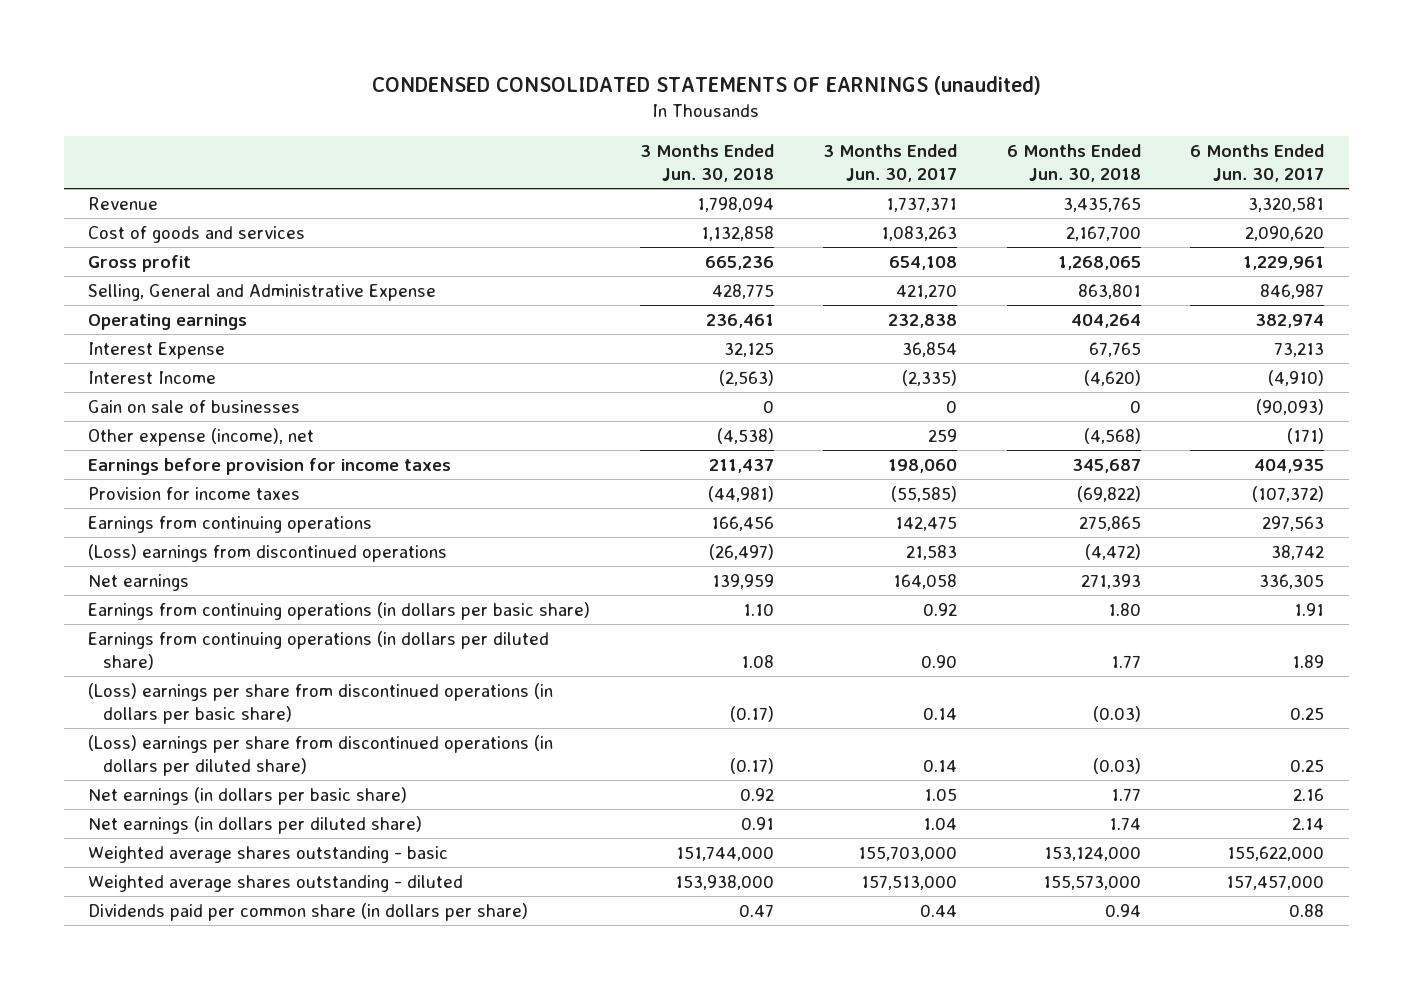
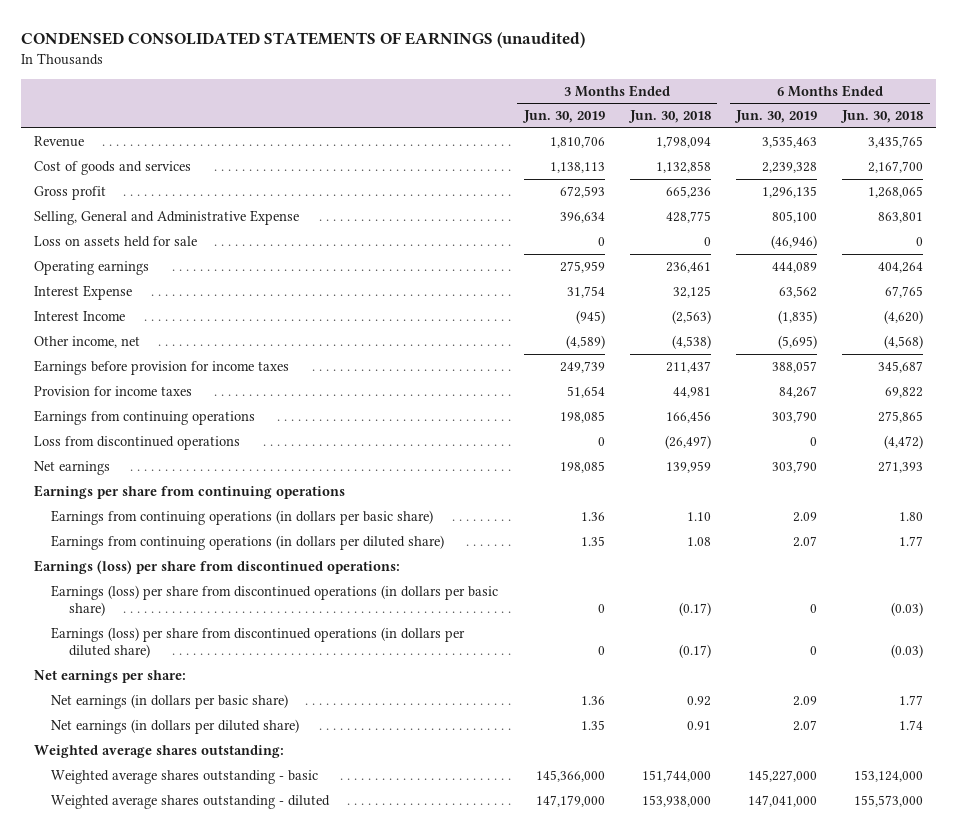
[823,143,958,183] 3 Months Ended Jun. 30, 2017 -> none
[1189,143,1324,183] 6 Months Ended Jun. 30, 2017 -> none
none -> [521,110,605,124] Jun. 30, 2019
none -> [734,110,818,124] Jun. 30, 2019
none -> [33,236,197,248] Loss on assets held for sale
[88,399,301,413] Gain on sale of businesses -> none
[88,427,315,446] Other expense (income), net -> [33,336,140,349] Other income, net
[707,485,774,502] (44,981) -> [672,387,711,399] 44,981
[1076,485,1141,502] (69,822) -> [885,387,924,399] 69,822
[88,543,448,562] (Loss) earnings from discontinued operations -> [33,436,240,451] Loss from discontinued operations
none -> [33,485,345,500] Earnings per share from continuing operations
none -> [33,560,400,575] Earnings (loss) per share from discontinued operations:
[88,682,554,725] (Loss) earnings per share from discontinued operations (in dollars per basic share) -> [51,585,499,617] Earnings (loss) per share from discontinued operations (in dollars per basic share)
[88,734,554,777] (Loss) earnings per share from discontinued operations (in dollars per diluted share) -> [51,627,466,659] Earnings (loss) per share from discontinued operations (in dollars per diluted share)
none -> [33,670,186,684] Net earnings per share:
none -> [33,745,284,759] Weighted average shares outstanding:
[88,902,529,921] Dividends paid per common share (in dollars per share) -> none

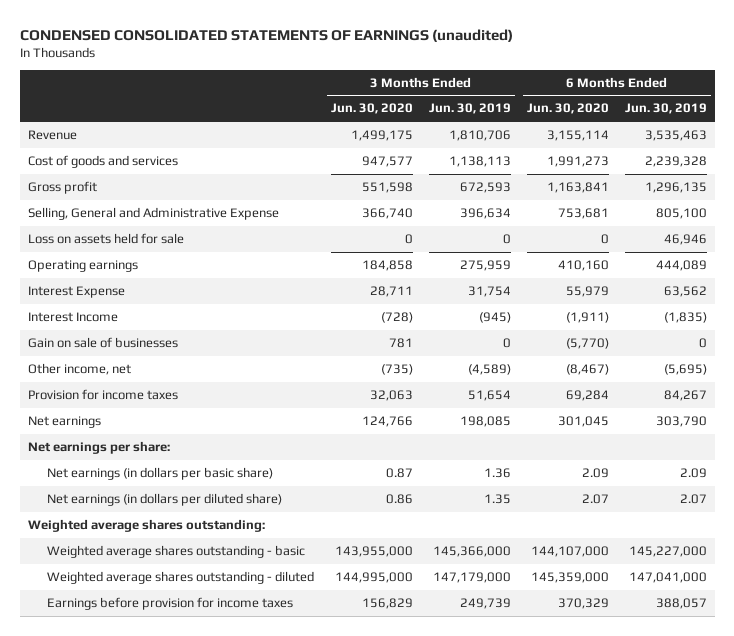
[627,110,711,124] Jun. 30, 2018 -> none
[840,110,924,124] Jun. 30, 2018 -> none
none -> [330,103,413,115] Jun. 30, 2020
none -> [526,103,609,115] Jun. 30, 2020
[771,235,818,250] (46,946) -> [663,234,707,246] 46,946
none -> [27,337,178,349] Gain on sale of businesses
[33,410,255,426] Earnings from continuing operations -> none
[33,436,240,451] Loss from discontinued operations -> none
[33,485,345,500] Earnings per share from continuing operations -> none
[51,510,434,526] Earnings from continuing operations (in dollars per basic share) -> none
[51,535,445,551] Earnings from continuing operations (in dollars per diluted share) -> none
[33,560,400,575] Earnings (loss) per share from discontinued operations: -> none
[51,585,499,617] Earnings (loss) per share from discontinued operations (in dollars per basic share) -> none
[51,627,466,659] Earnings (loss) per share from discontinued operations (in dollars per diluted share) -> none
[33,360,289,376] Earnings before provision for income taxes -> [47,597,294,611] Earnings before provision for income taxes

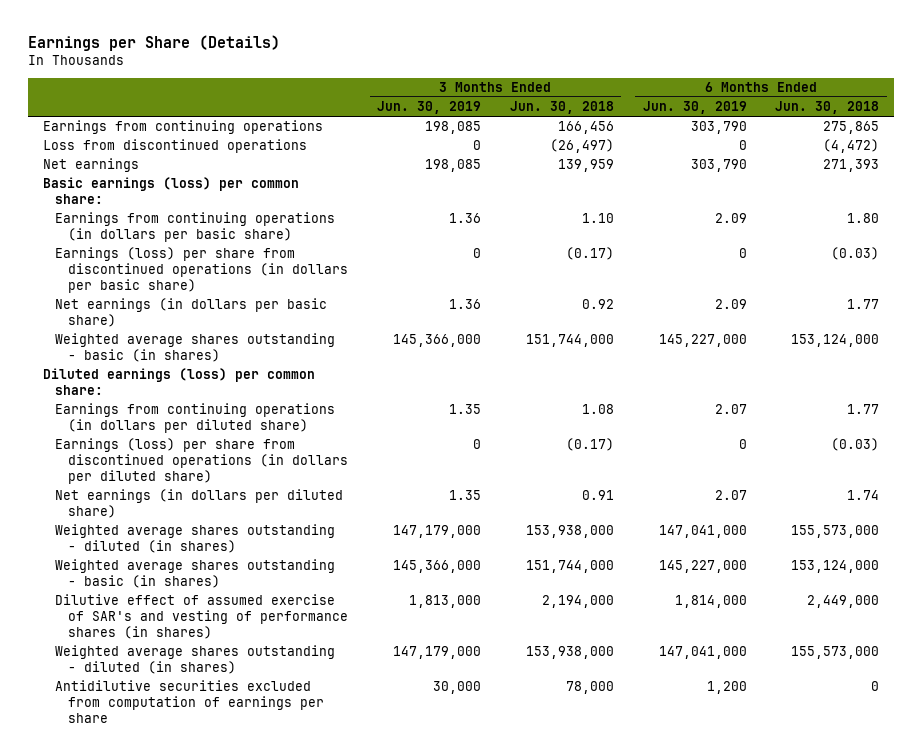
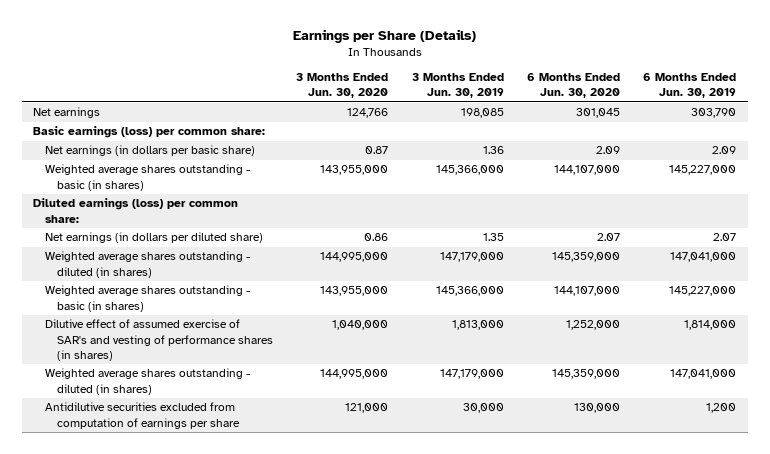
[509,101,614,115] Jun. 30, 2018 -> none
[775,101,880,115] Jun. 30, 2018 -> none
none -> [296,73,389,99] 3 Months Ended Jun. 30, 2020
none -> [527,73,621,99] 6 Months Ended Jun. 30, 2020
[42,120,323,135] Earnings from continuing operations -> none
[42,139,307,154] Loss from discontinued operations -> none
[55,212,336,242] Earnings from continuing operations (in dollars per basic share) -> none
[55,247,349,293] Earnings (loss) per share from discontinued operations (in dollars per basic share) -> none
[55,403,336,433] Earnings from continuing operations (in dollars per diluted share) -> none
[55,438,349,484] Earnings (loss) per share from discontinued operations (in dollars per diluted share) -> none

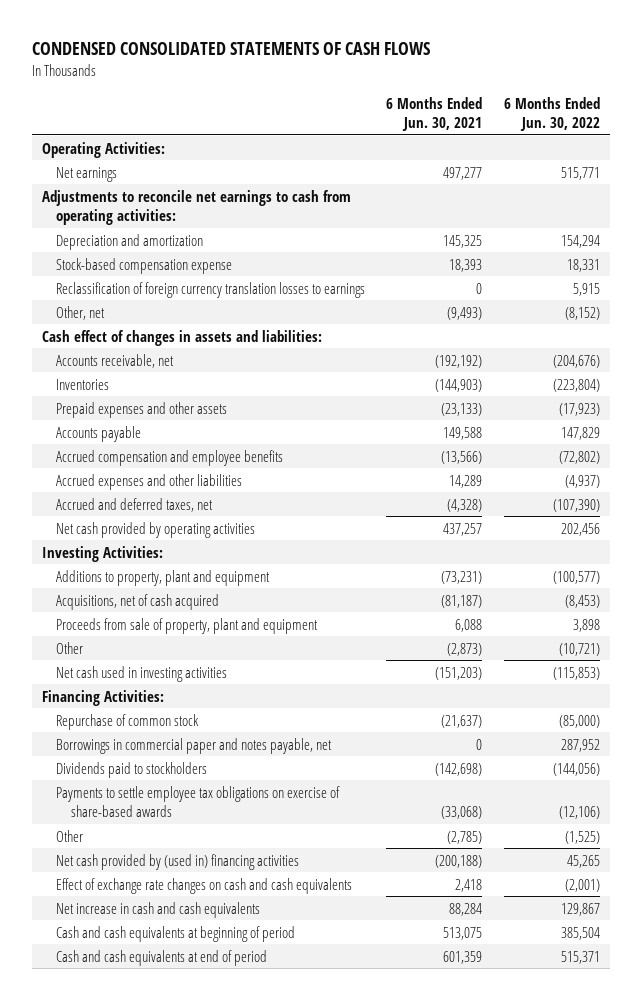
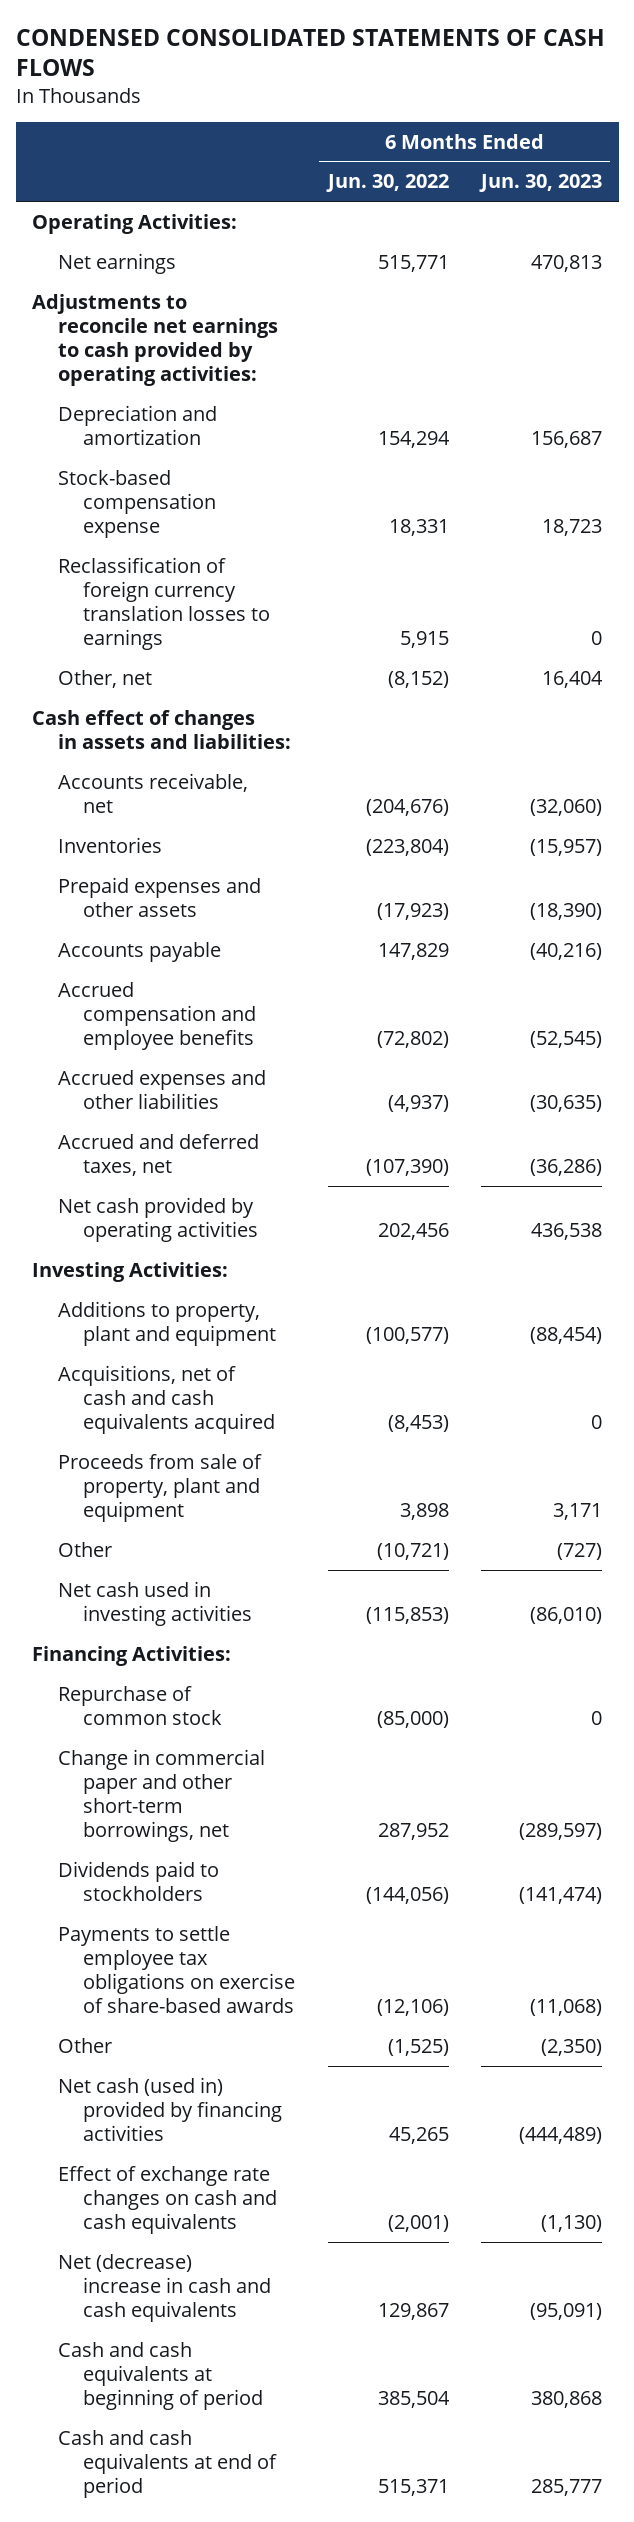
[386,96,483,131] 6 Months Ended Jun. 30, 2021 -> none
none -> [479,174,603,193] Jun. 30, 2023
[42,189,352,226] Adjustments to reconcile net earnings to cash from operating activities: -> [32,293,278,387] Adjustments to reconcile net earnings to cash provided by operating activities:
[56,593,220,610] Acquisitions, net of cash acquired -> [57,1364,275,1435] Acquisitions, net of cash and cash equivalents acquired
[56,737,333,754] Borrowings in commercial paper and notes payable, net -> [57,1748,265,1843] Change in commercial paper and other short-term borrowings, net
[56,853,300,870] Net cash provided by (used in) financing activities -> [57,2076,282,2142] Net cash (used in) provided by financing activities
[56,901,261,918] Net increase in cash and cash equivalents -> [57,2253,271,2323] Net (decrease) increase in cash and cash equivalents

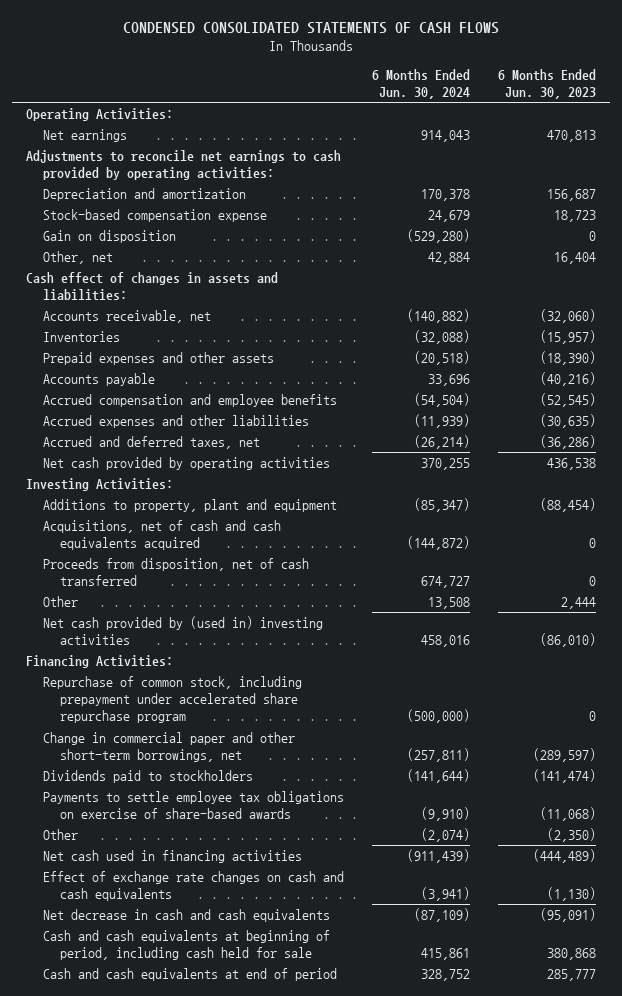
[325,174,449,193] Jun. 30, 2022 -> none
none -> [372,68,471,99] 6 Months Ended Jun. 30, 2024
[57,556,270,651] Reclassification of foreign currency translation losses to earnings -> none
none -> [43,229,177,243] Gain on disposition
[57,1453,262,1523] Proceeds from sale of property, plant and equipment -> none
none -> [43,557,310,587] Proceeds from disposition, net of cash transferred
[557,1542,603,1560] (727) -> [561,596,597,609] 2,444
[57,1580,252,1626] Net cash used in investing activities -> [43,615,324,646] Net cash provided by (used in) investing activities
[57,1685,222,1725] Repurchase of common stock -> [43,675,303,724] Repurchase of common stock, including prepayment under accelerated share repurchase program
[57,2076,282,2142] Net cash (used in) provided by financing activities -> [43,849,303,863] Net cash used in financing activities
[57,2253,271,2323] Net (decrease) increase in cash and cash equivalents -> [43,908,331,922] Net decrease in cash and cash equivalents
[57,2341,263,2411] Cash and cash equivalents at beginning of period -> [43,929,331,961] Cash and cash equivalents at beginning of period, including cash held for sale

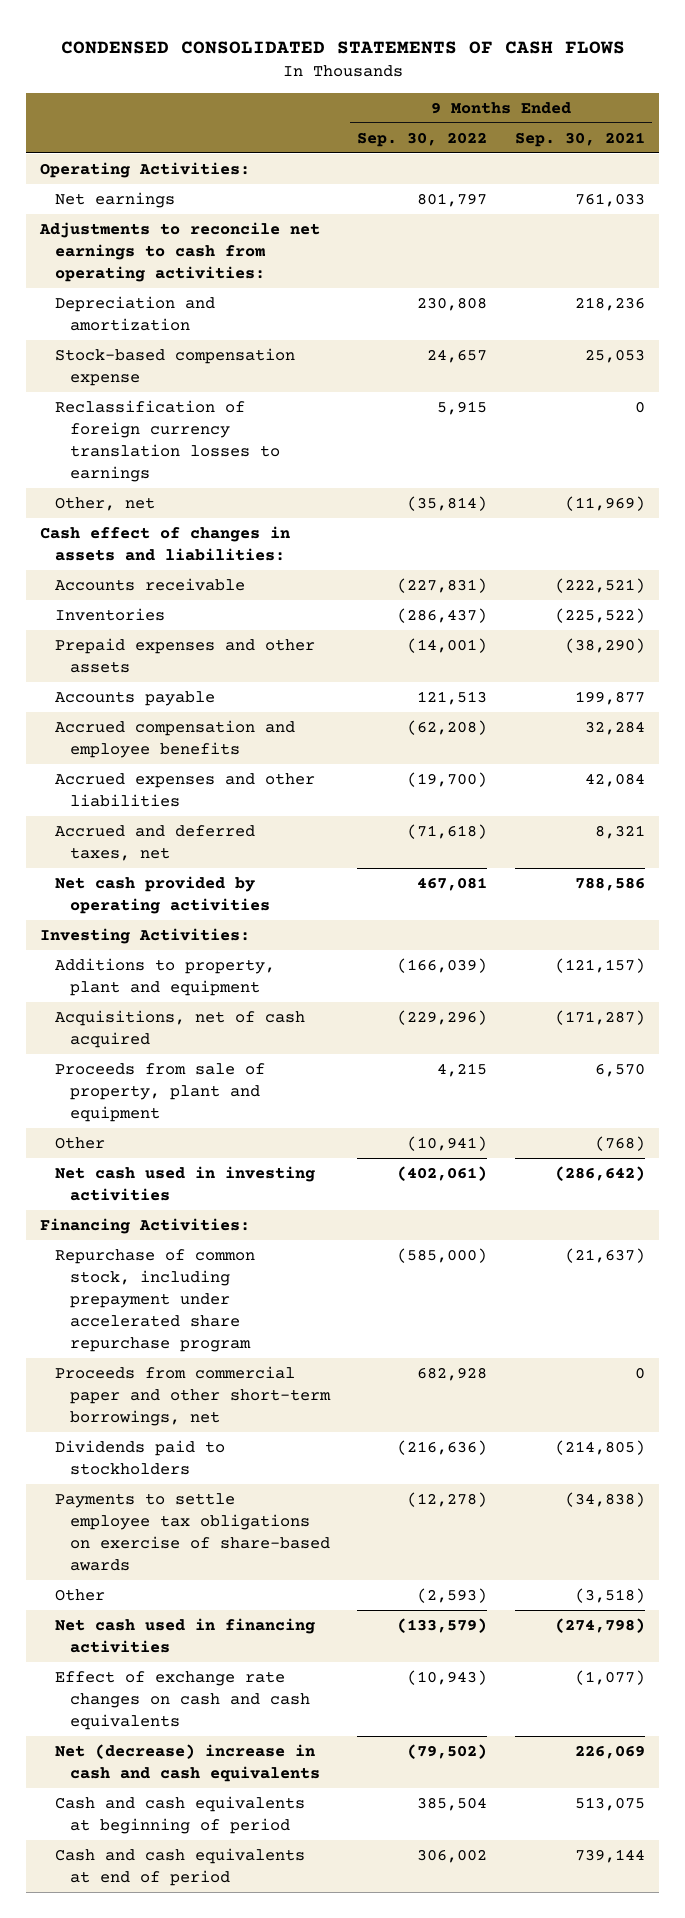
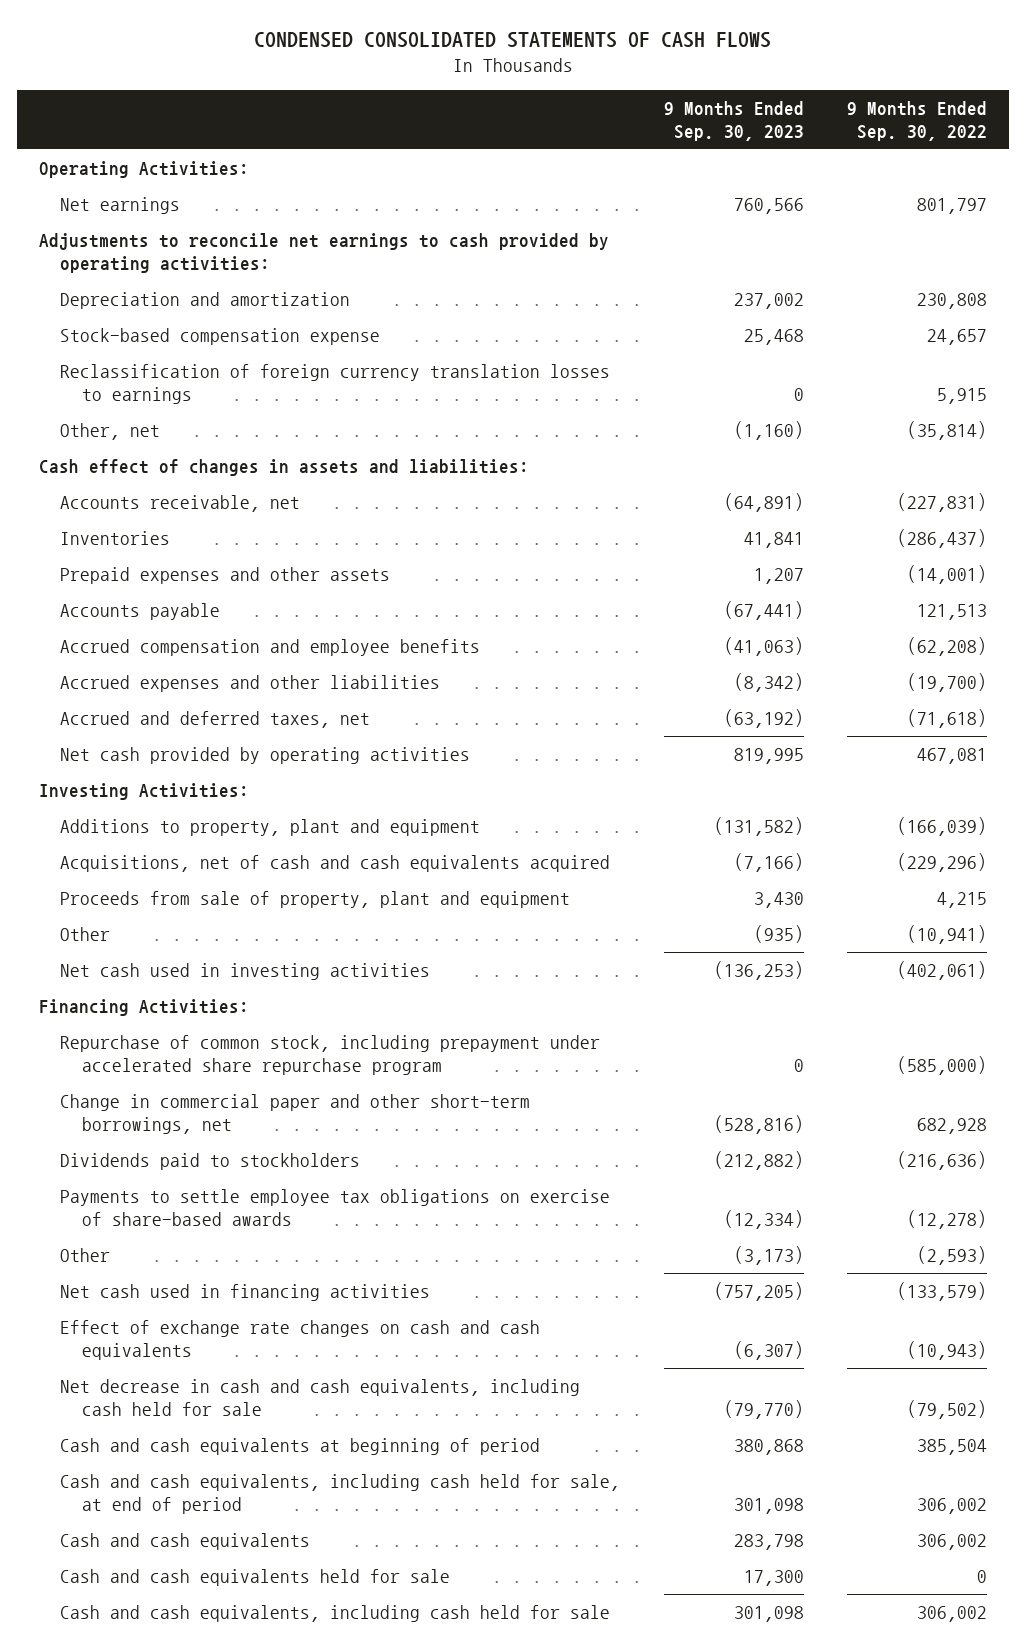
[515,131,646,147] Sep. 30, 2021 -> none
none -> [663,101,804,141] 9 Months Ended Sep. 30, 2023
[39,221,321,282] Adjustments to reconcile net earnings to cash from operating activities: -> [38,233,609,273] Adjustments to reconcile net earnings to cash provided by operating activities:
[54,577,245,591] Accounts receivable -> [60,495,301,513] Accounts receivable, net
[54,1009,305,1048] Acquisitions, net of cash acquired -> [60,855,611,873] Acquisitions, net of cash and cash equivalents acquired
[54,1365,331,1426] Proceeds from commercial paper and other short-term borrowings, net -> [60,1094,531,1134] Change in commercial paper and other short-term borrowings, net
[54,1743,320,1782] Net (decrease) increase in cash and cash equivalents -> [60,1379,581,1416] Net decrease in cash and cash equivalents, including cash held for sale
none -> [60,1474,621,1514] Cash and cash equivalents, including cash held for sale, at end of period
[54,1847,305,1886] Cash and cash equivalents at end of period -> [60,1533,311,1551] Cash and cash equivalents
none -> [60,1569,451,1587] Cash and cash equivalents held for sale
none -> [60,1605,611,1623] Cash and cash equivalents, including cash held for sale

